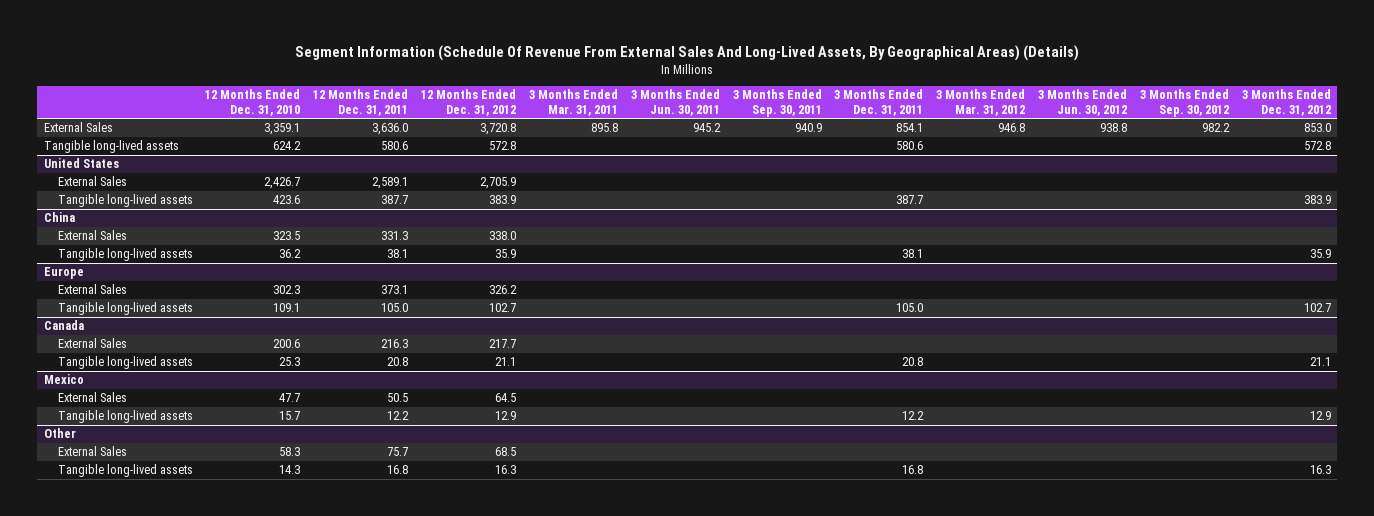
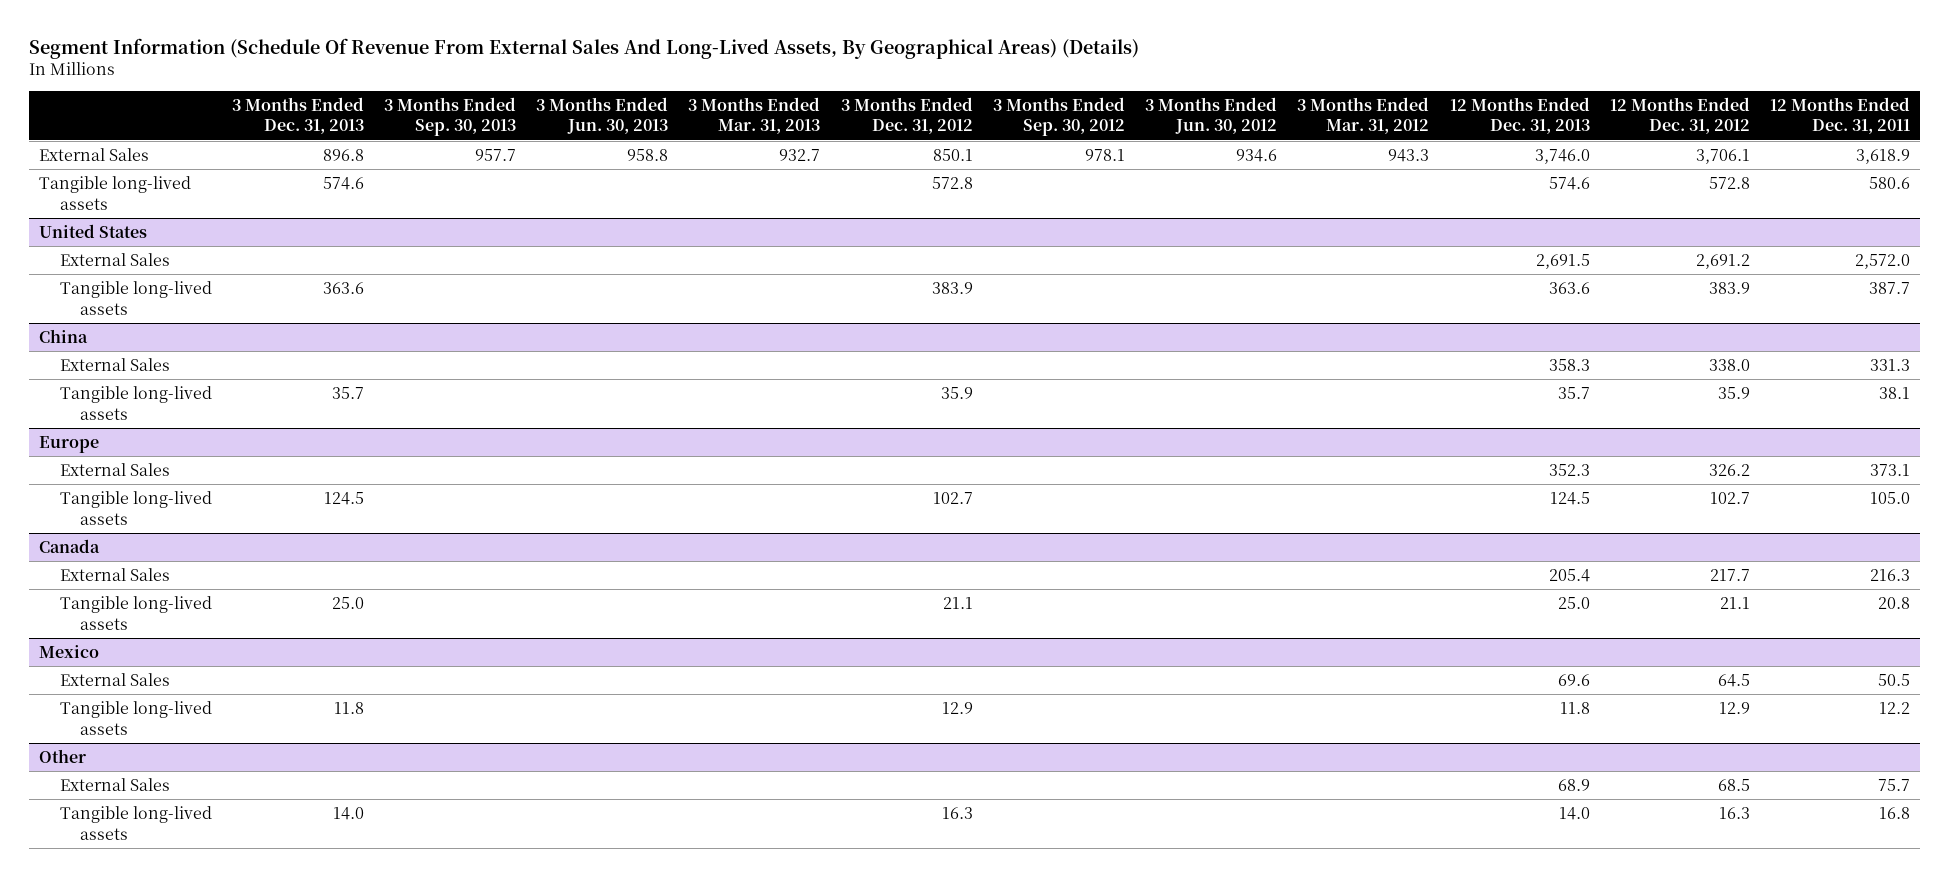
[205,89,301,116] 12 Months Ended Dec. 31, 2010 -> none
[528,89,618,116] 3 Months Ended Mar. 31, 2011 -> none
[630,89,720,116] 3 Months Ended Jun. 30, 2011 -> none
[732,89,822,117] 3 Months Ended Sep. 30, 2011 -> none
[834,89,924,116] 3 Months Ended Dec. 31, 2011 -> none
none -> [231,96,364,135] 3 Months Ended Dec. 31, 2013
none -> [384,96,517,137] 3 Months Ended Sep. 30, 2013
none -> [536,96,669,135] 3 Months Ended Jun. 30, 2013
none -> [688,96,821,135] 3 Months Ended Mar. 31, 2013
none -> [1449,96,1590,135] 12 Months Ended Dec. 31, 2013
[372,123,409,136] 3,636.0 -> [1855,148,1910,164] 3,618.9
[480,123,517,136] 3,720.8 -> [1695,148,1750,164] 3,706.1
[998,123,1026,133] 946.8 -> [1388,148,1430,162] 943.3
[1100,123,1128,133] 938.8 -> [1236,148,1278,162] 934.6
[1201,123,1230,133] 982.2 -> [1084,148,1125,161] 978.1
[1303,123,1331,133] 853.0 -> [932,148,973,161] 850.1
[372,177,409,190] 2,589.1 -> [1854,253,1910,269] 2,572.0
[480,177,517,190] 2,705.9 -> [1695,253,1750,269] 2,691.2

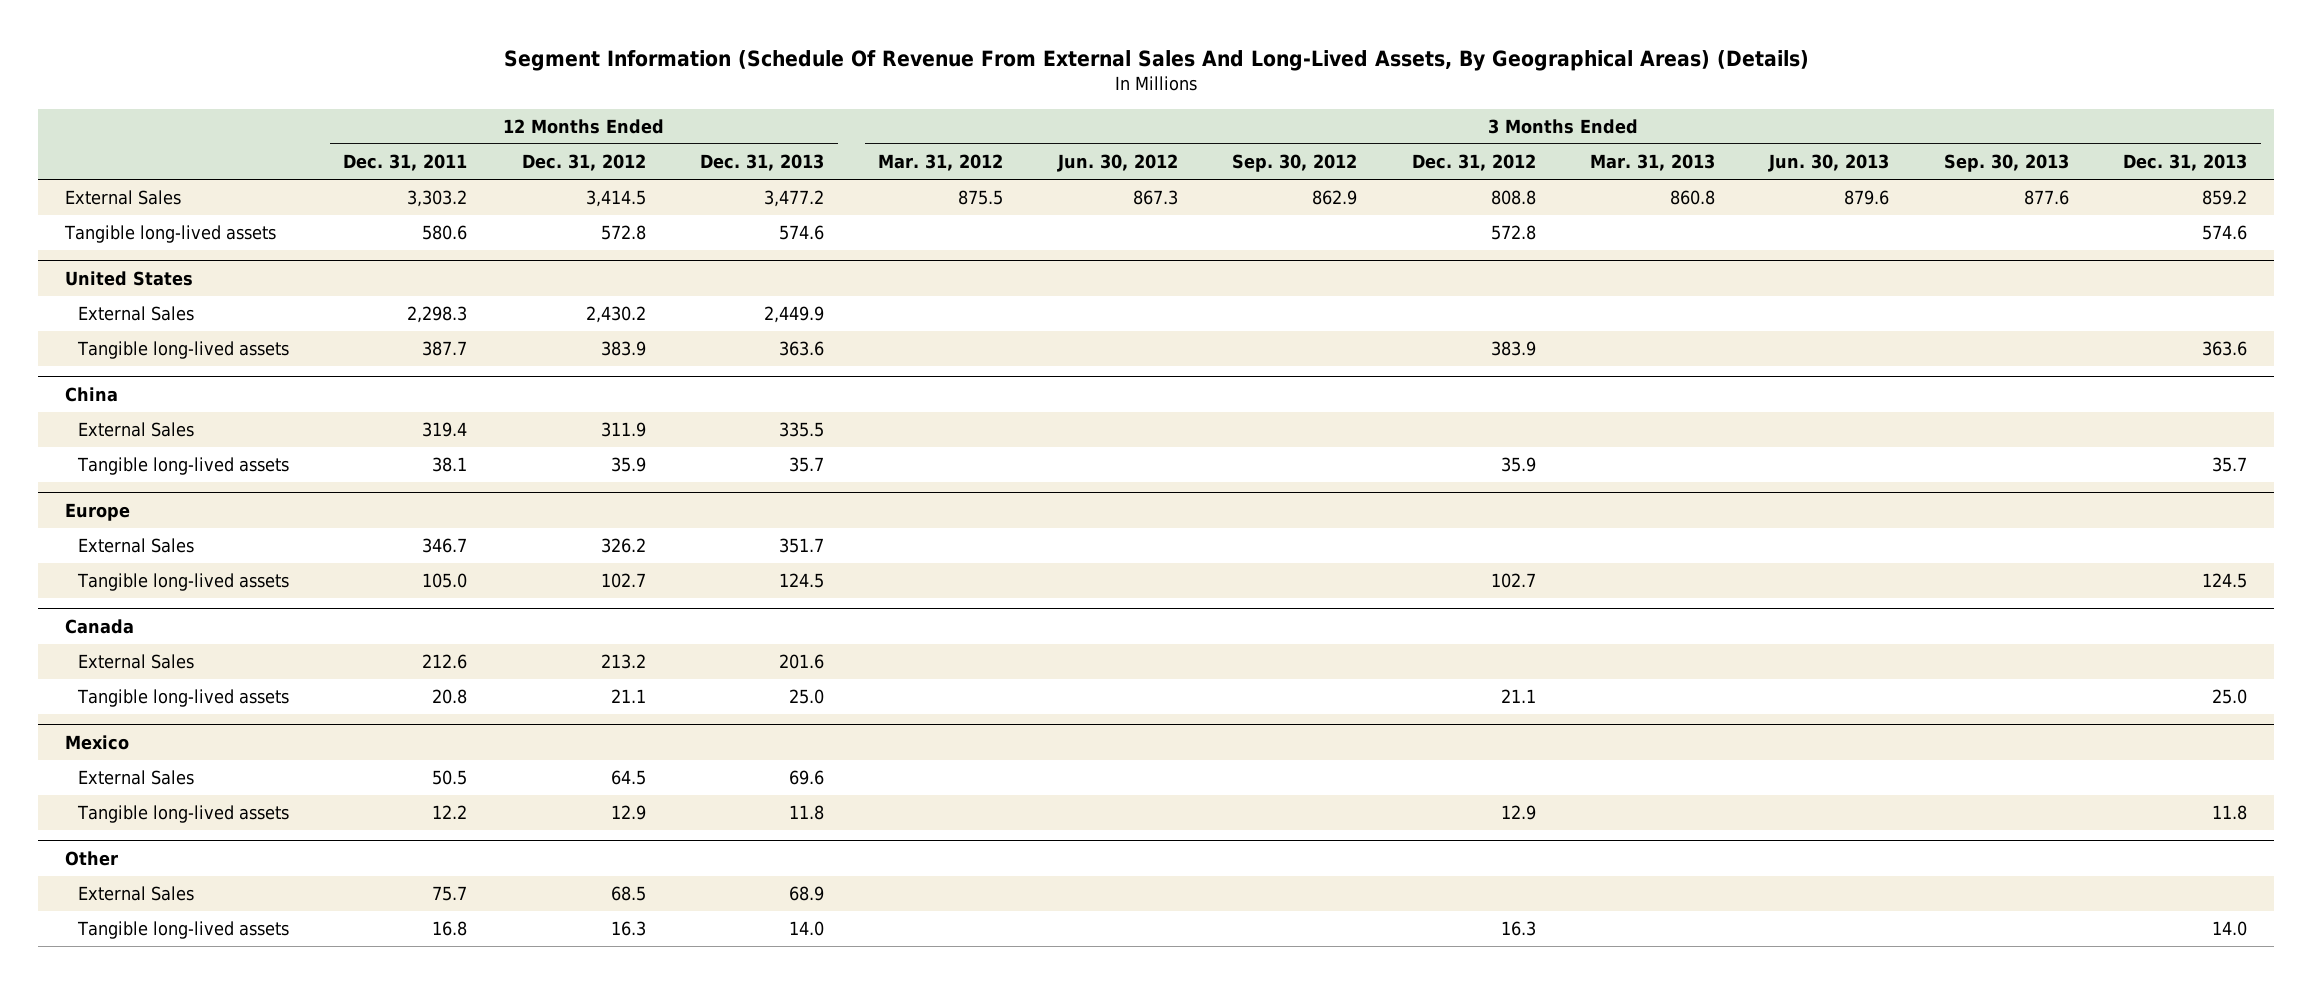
[322,148,364,161] 896.8 -> [2202,190,2248,206] 859.2
[475,148,517,161] 957.7 -> [2023,190,2069,206] 877.6
[627,148,669,161] 958.8 -> [1844,190,1890,206] 879.6
[779,148,821,161] 932.7 -> [1669,190,1715,206] 860.8
[932,148,973,161] 850.1 -> [1490,190,1536,206] 808.8
[1084,148,1125,161] 978.1 -> [1312,190,1358,206] 862.9
[1236,148,1278,162] 934.6 -> [1132,190,1178,206] 867.3
[1388,148,1430,162] 943.3 -> [958,190,1004,206] 875.5
[1534,148,1590,164] 3,746.0 -> [764,190,825,208] 3,477.2
[1695,148,1750,164] 3,706.1 -> [585,190,646,208] 3,414.5
[1855,148,1910,164] 3,618.9 -> [407,190,468,208] 3,303.2
[1535,253,1590,269] 2,691.5 -> [764,306,825,324] 2,449.9
[1695,253,1750,269] 2,691.2 -> [585,306,646,324] 2,430.2
[1854,253,1910,269] 2,572.0 -> [407,306,468,324] 2,298.3
[1548,358,1590,371] 358.3 -> [779,422,825,438] 335.5
[1708,358,1750,371] 338.0 -> [600,422,646,438] 311.9
[1869,358,1910,371] 331.3 -> [422,422,468,438] 319.4
[1548,463,1590,476] 352.3 -> [779,538,825,554] 351.7
[1869,463,1910,476] 373.1 -> [422,538,468,554] 346.7
[1548,568,1590,582] 205.4 -> [779,654,825,670] 201.6
[1709,568,1750,581] 217.7 -> [600,654,646,670] 213.2
[1869,568,1910,581] 216.3 -> [422,654,468,670] 212.6

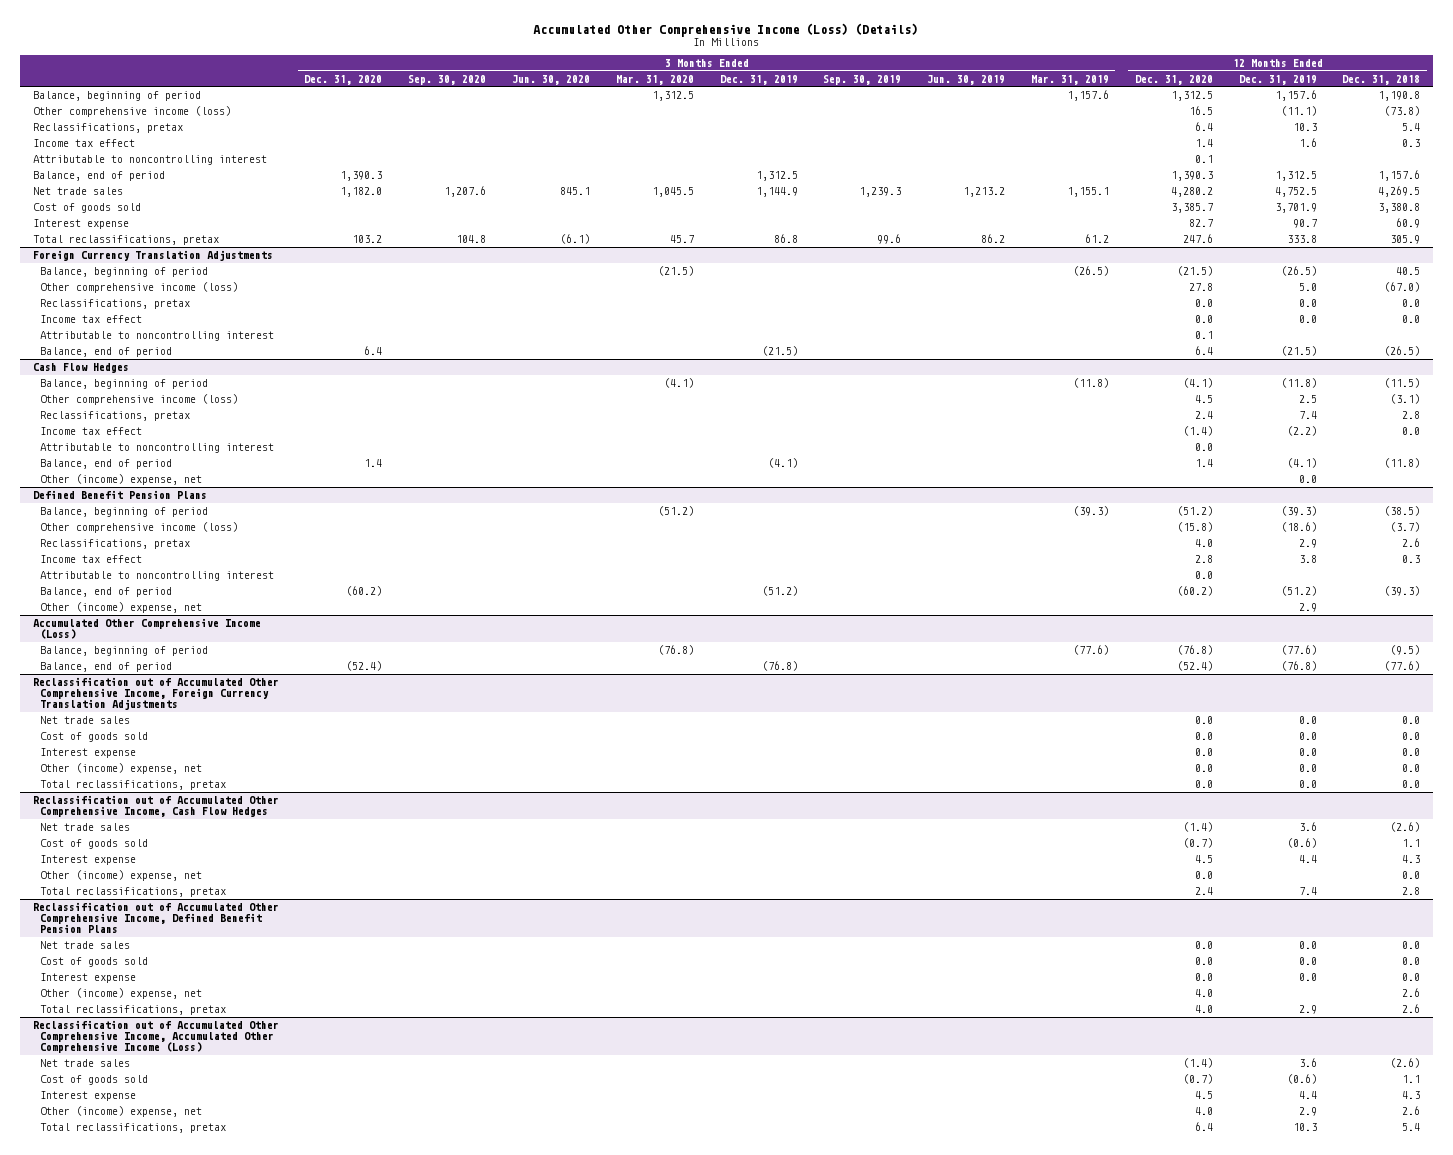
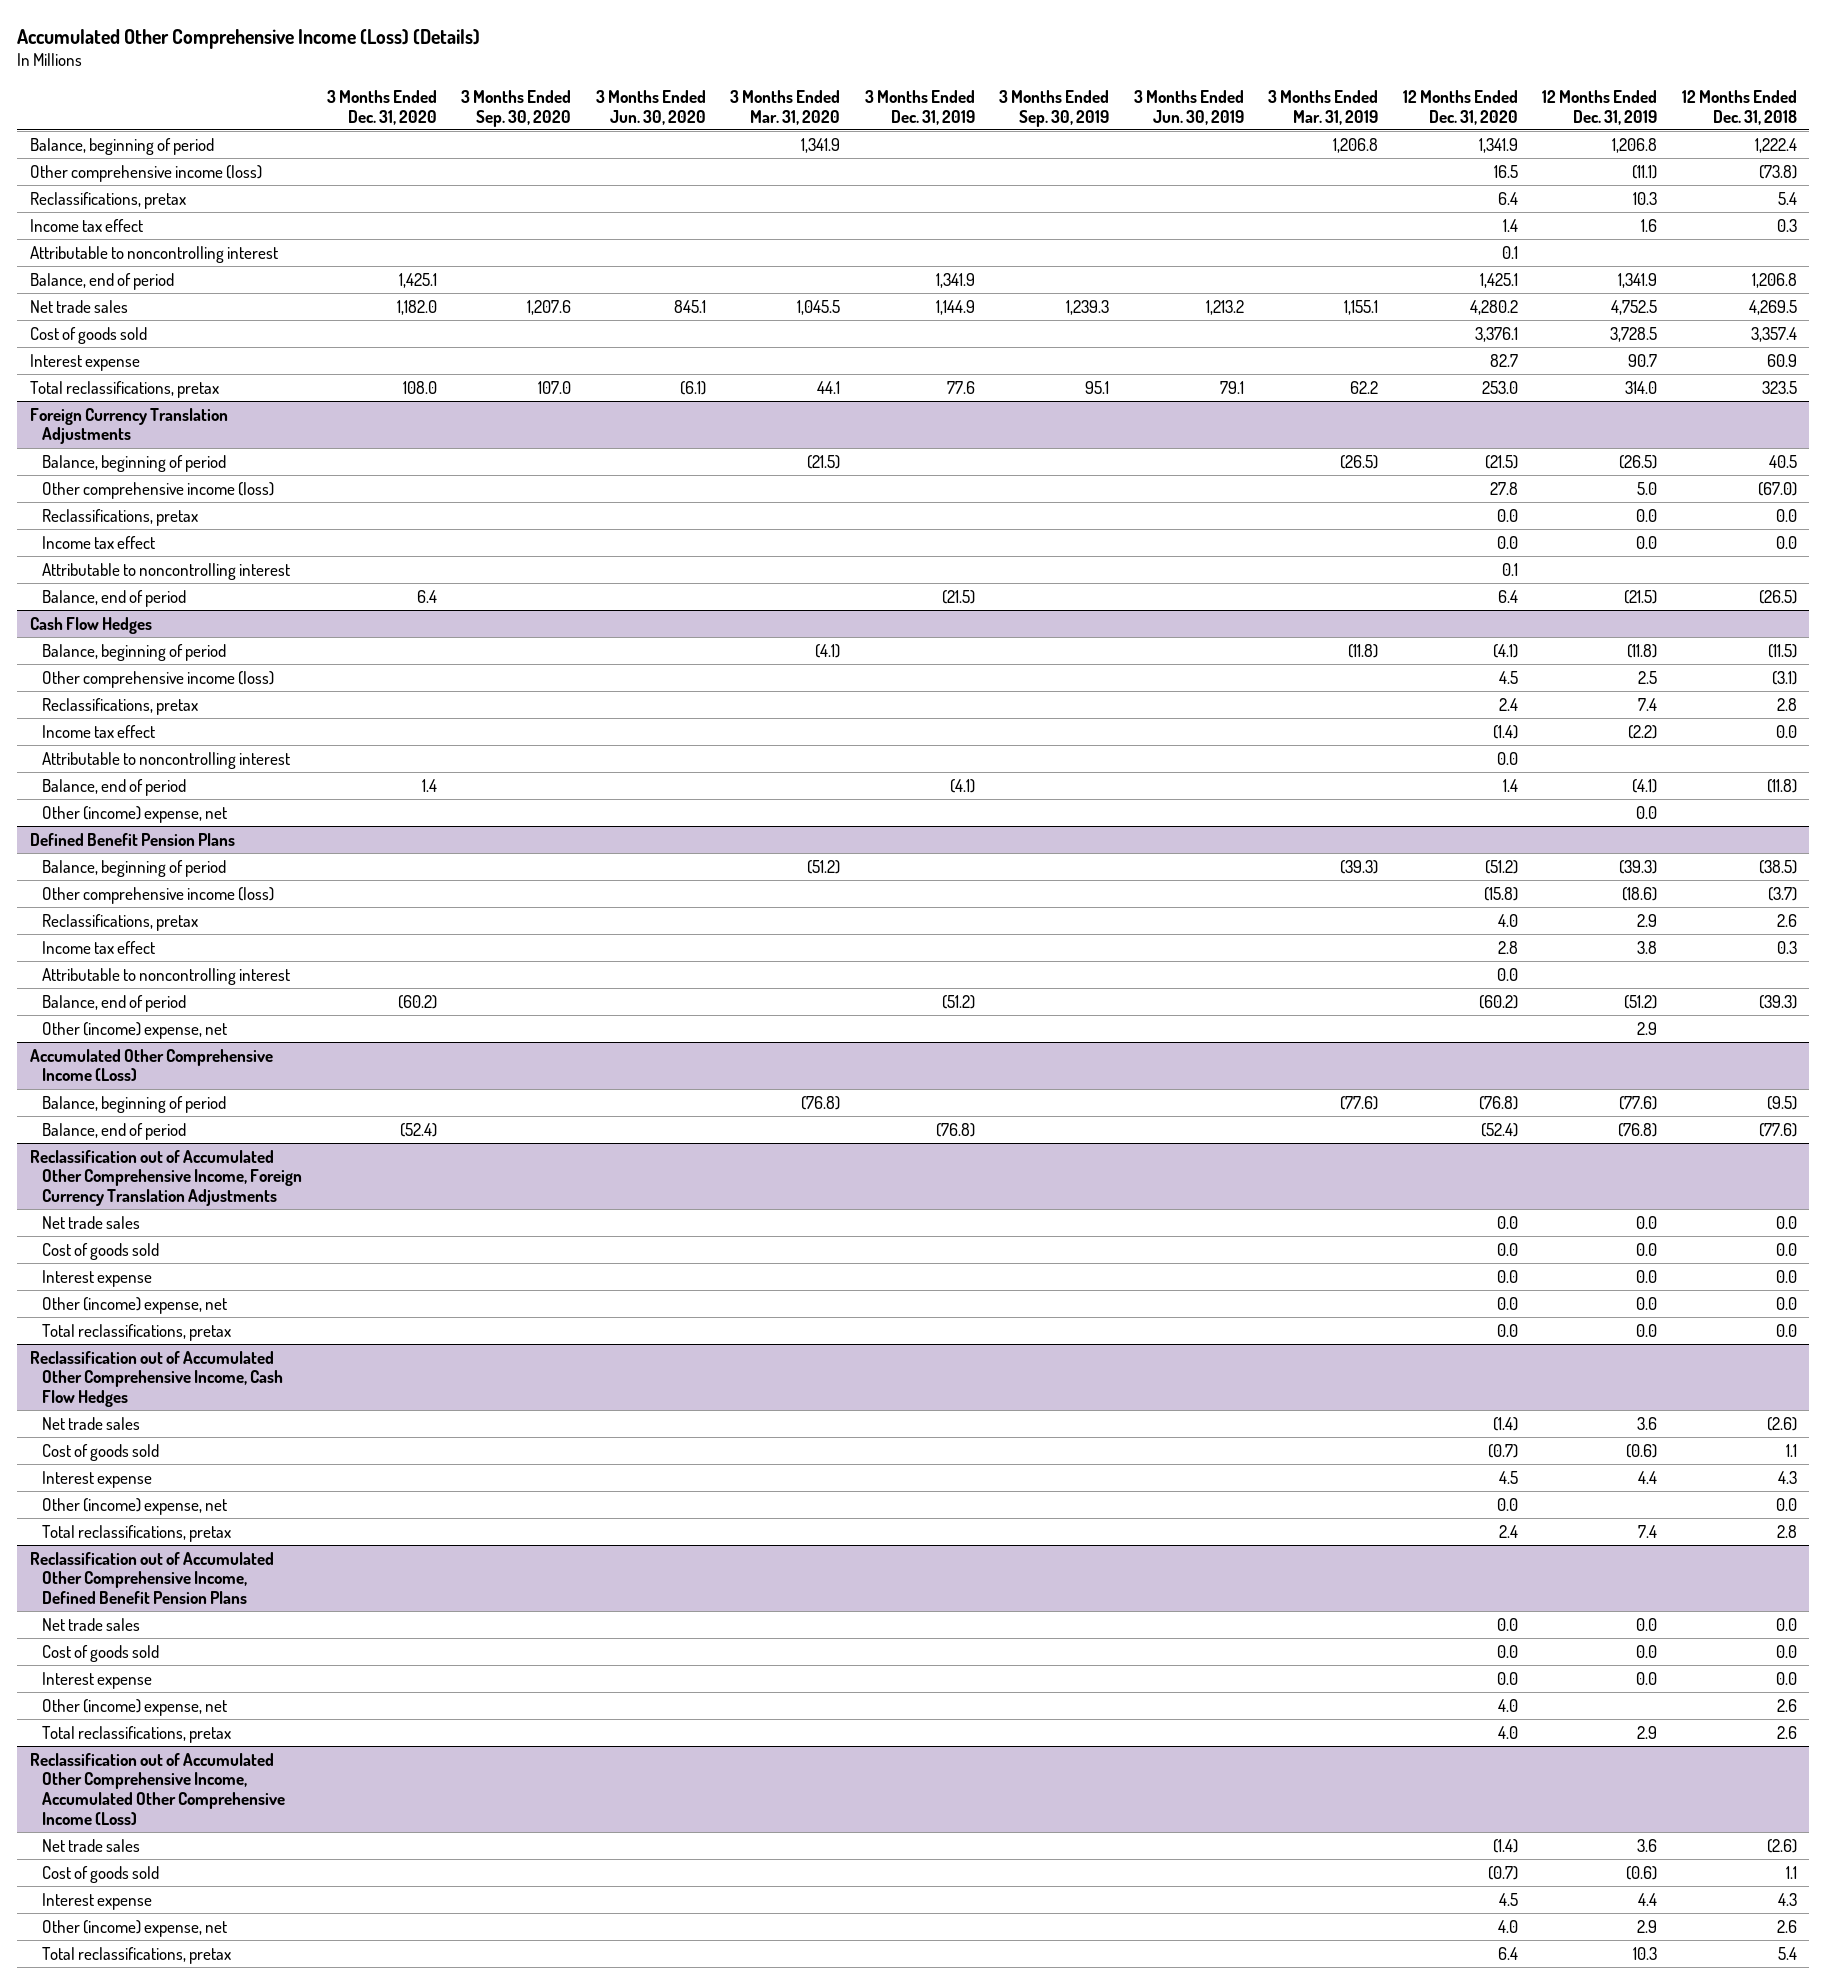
[651,91,694,102] 1,312.5 -> [801,137,841,153] 1,341.9
[1066,90,1109,102] 1,157.6 -> [1333,137,1379,153] 1,206.8
[1170,91,1213,102] 1,312.5 -> [1478,137,1518,153] 1,341.9
[1274,90,1317,102] 1,157.6 -> [1612,137,1658,153] 1,206.8
[1378,91,1421,102] 1,190.8 -> [1754,137,1797,153] 1,222.4
[340,171,383,182] 1,390.3 -> [398,272,437,288] 1,425.1
[755,171,798,182] 1,312.5 -> [935,272,975,288] 1,341.9
[1170,171,1213,182] 1,390.3 -> [1479,272,1518,288] 1,425.1
[1274,171,1317,182] 1,312.5 -> [1618,272,1658,288] 1,341.9
[1378,170,1421,182] 1,157.6 -> [1751,272,1797,288] 1,206.8
[1170,203,1213,214] 3,385.7 -> [1474,326,1518,342] 3,376.1
[1274,203,1317,214] 3,701.9 -> [1610,326,1658,342] 3,728.5
[1378,203,1421,214] 3,380.8 -> [1750,326,1797,342] 3,357.4
[352,235,383,244] 103.2 -> [402,380,437,394] 108.0
[456,235,487,244] 104.8 -> [538,380,572,394] 107.0
[669,235,694,244] 45.7 -> [817,380,841,394] 44.1
[773,234,798,244] 86.8 -> [946,380,975,394] 77.6
[877,234,902,245] 99.6 -> [1085,380,1110,394] 95.1
[981,234,1006,244] 86.2 -> [1219,380,1244,394] 79.1
[1084,234,1109,244] 61.2 -> [1350,380,1379,394] 62.2
[1182,234,1213,244] 247.6 -> [1481,380,1518,394] 253.0
[1286,235,1317,244] 333.8 -> [1625,380,1658,394] 314.0
[1390,235,1421,245] 305.9 -> [1761,380,1797,394] 323.5

